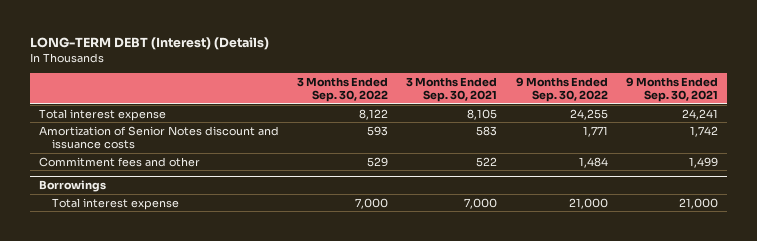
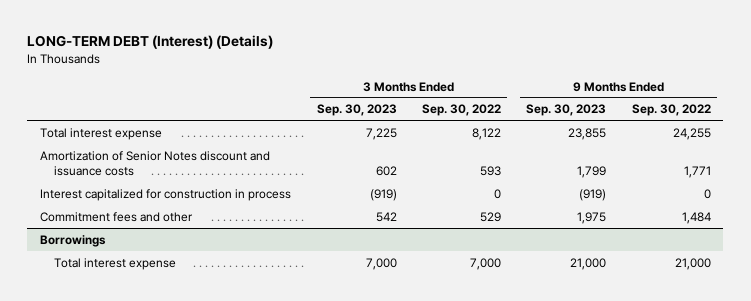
[406,76,498,103] 3 Months Ended Sep. 30, 2021 -> none
[626,76,719,103] 9 Months Ended Sep. 30, 2021 -> none
none -> [316,104,397,117] Sep. 30, 2023
none -> [526,104,607,117] Sep. 30, 2023
none -> [40,188,292,201] Interest capitalized for construction in process

